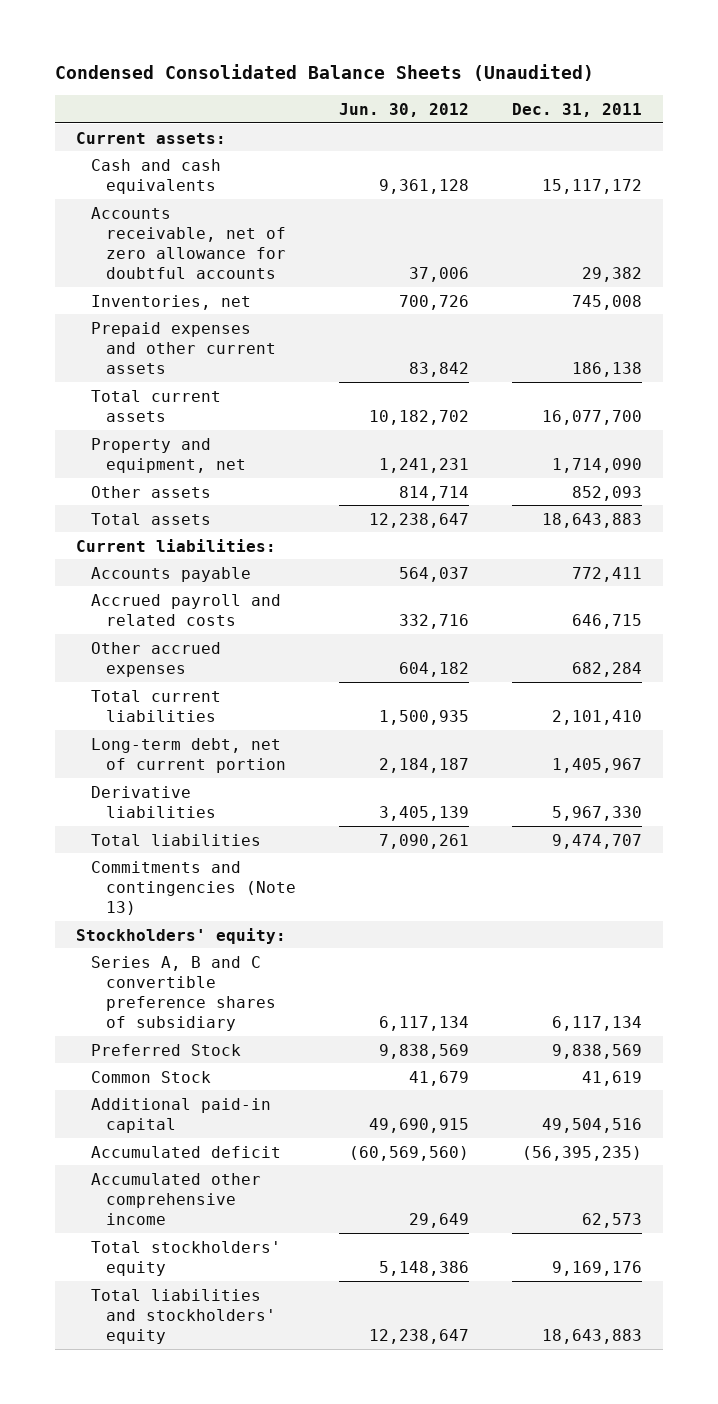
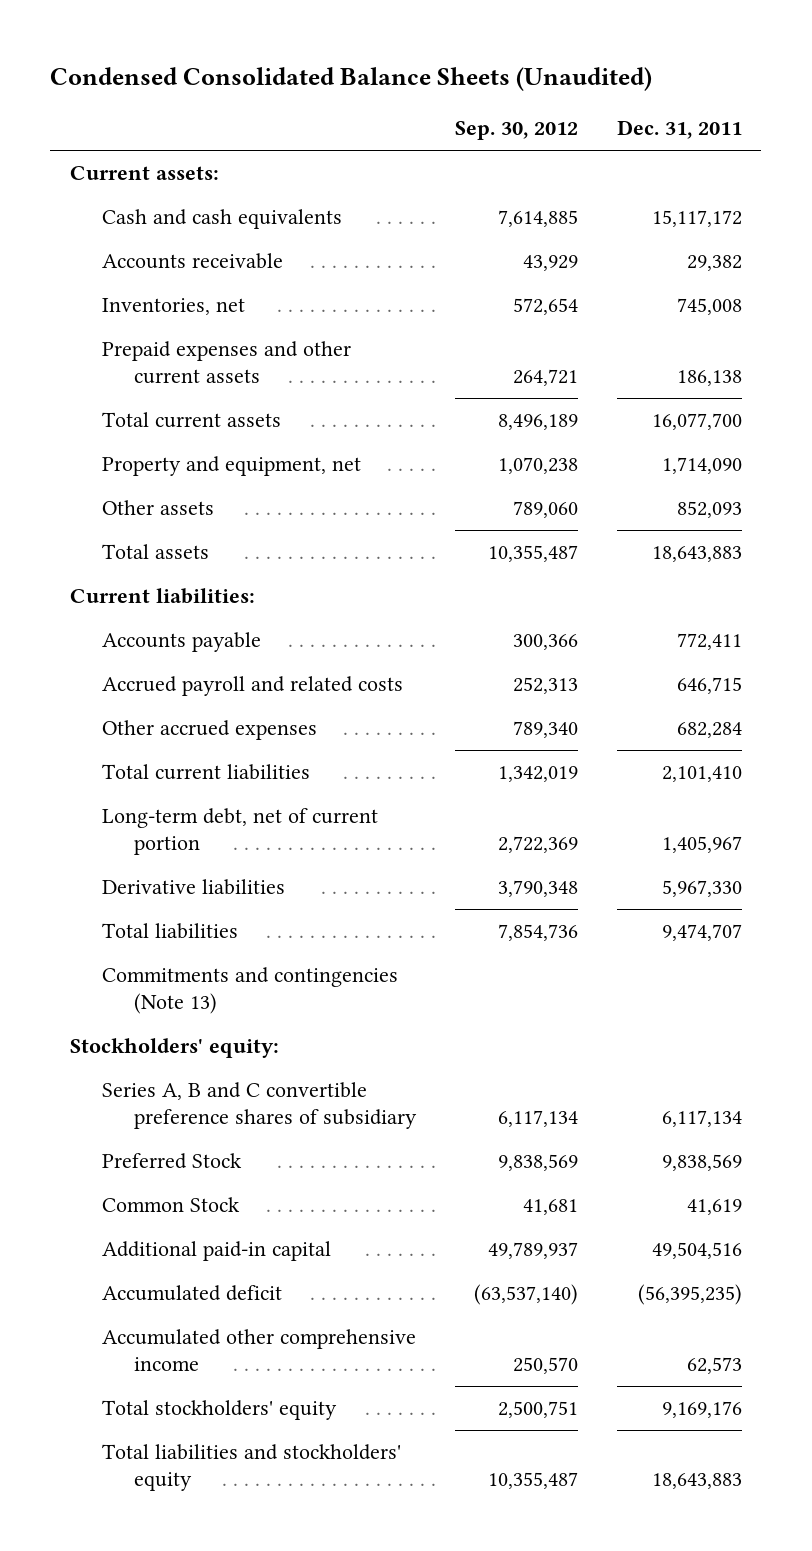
[339,102,470,117] Jun. 30, 2012 -> none
none -> [454,121,578,141] Sep. 30, 2012
[91,206,287,279] Accounts receivable, net of zero allowance for doubtful accounts -> [101,252,283,269] Accounts receivable

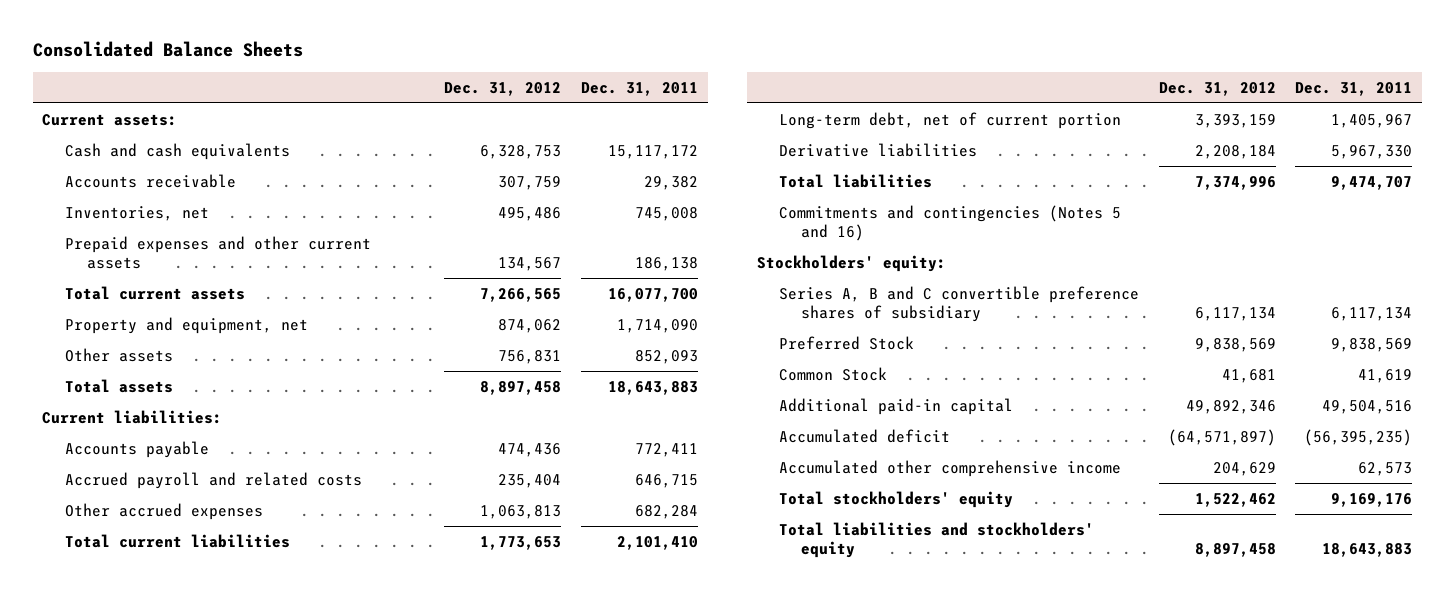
[50,66,653,91] Condensed Consolidated Balance Sheets (Unaudited) -> [32,41,303,58] Consolidated Balance Sheets
[454,121,578,141] Sep. 30, 2012 -> none
none -> [444,81,562,96] Dec. 31, 2012
[101,966,398,1014] Commitments and contingencies (Note 13) -> [778,204,1121,241] Commitments and contingencies (Notes 5 and 16)

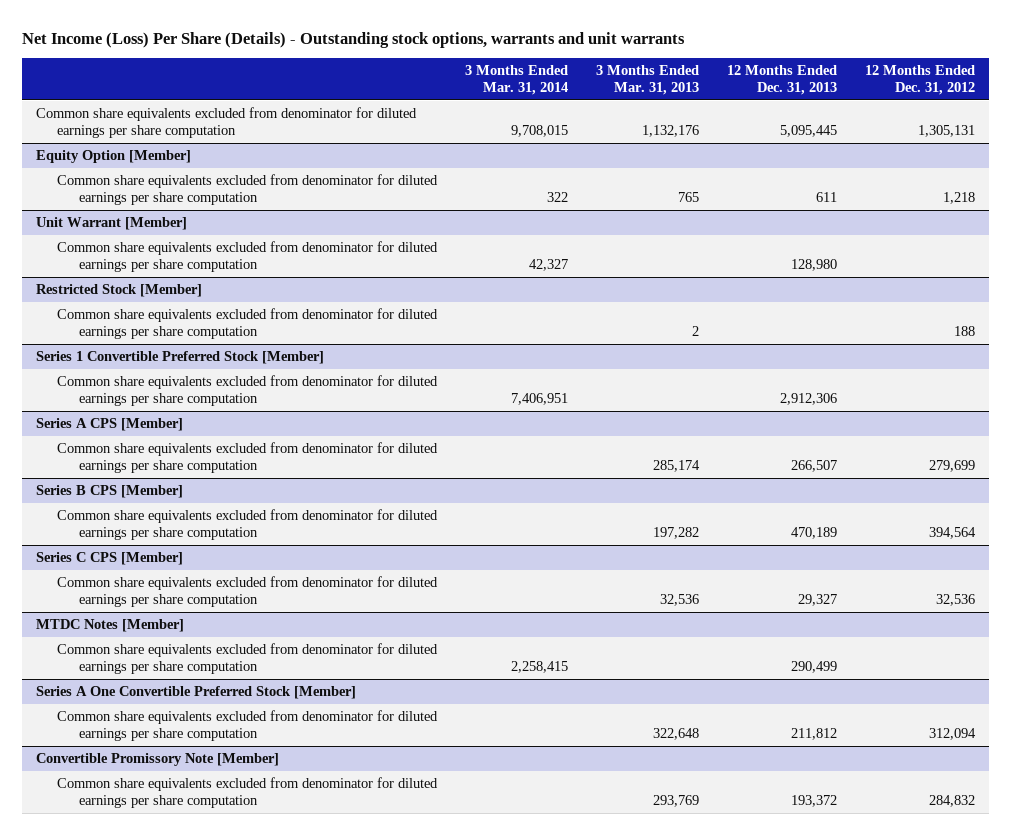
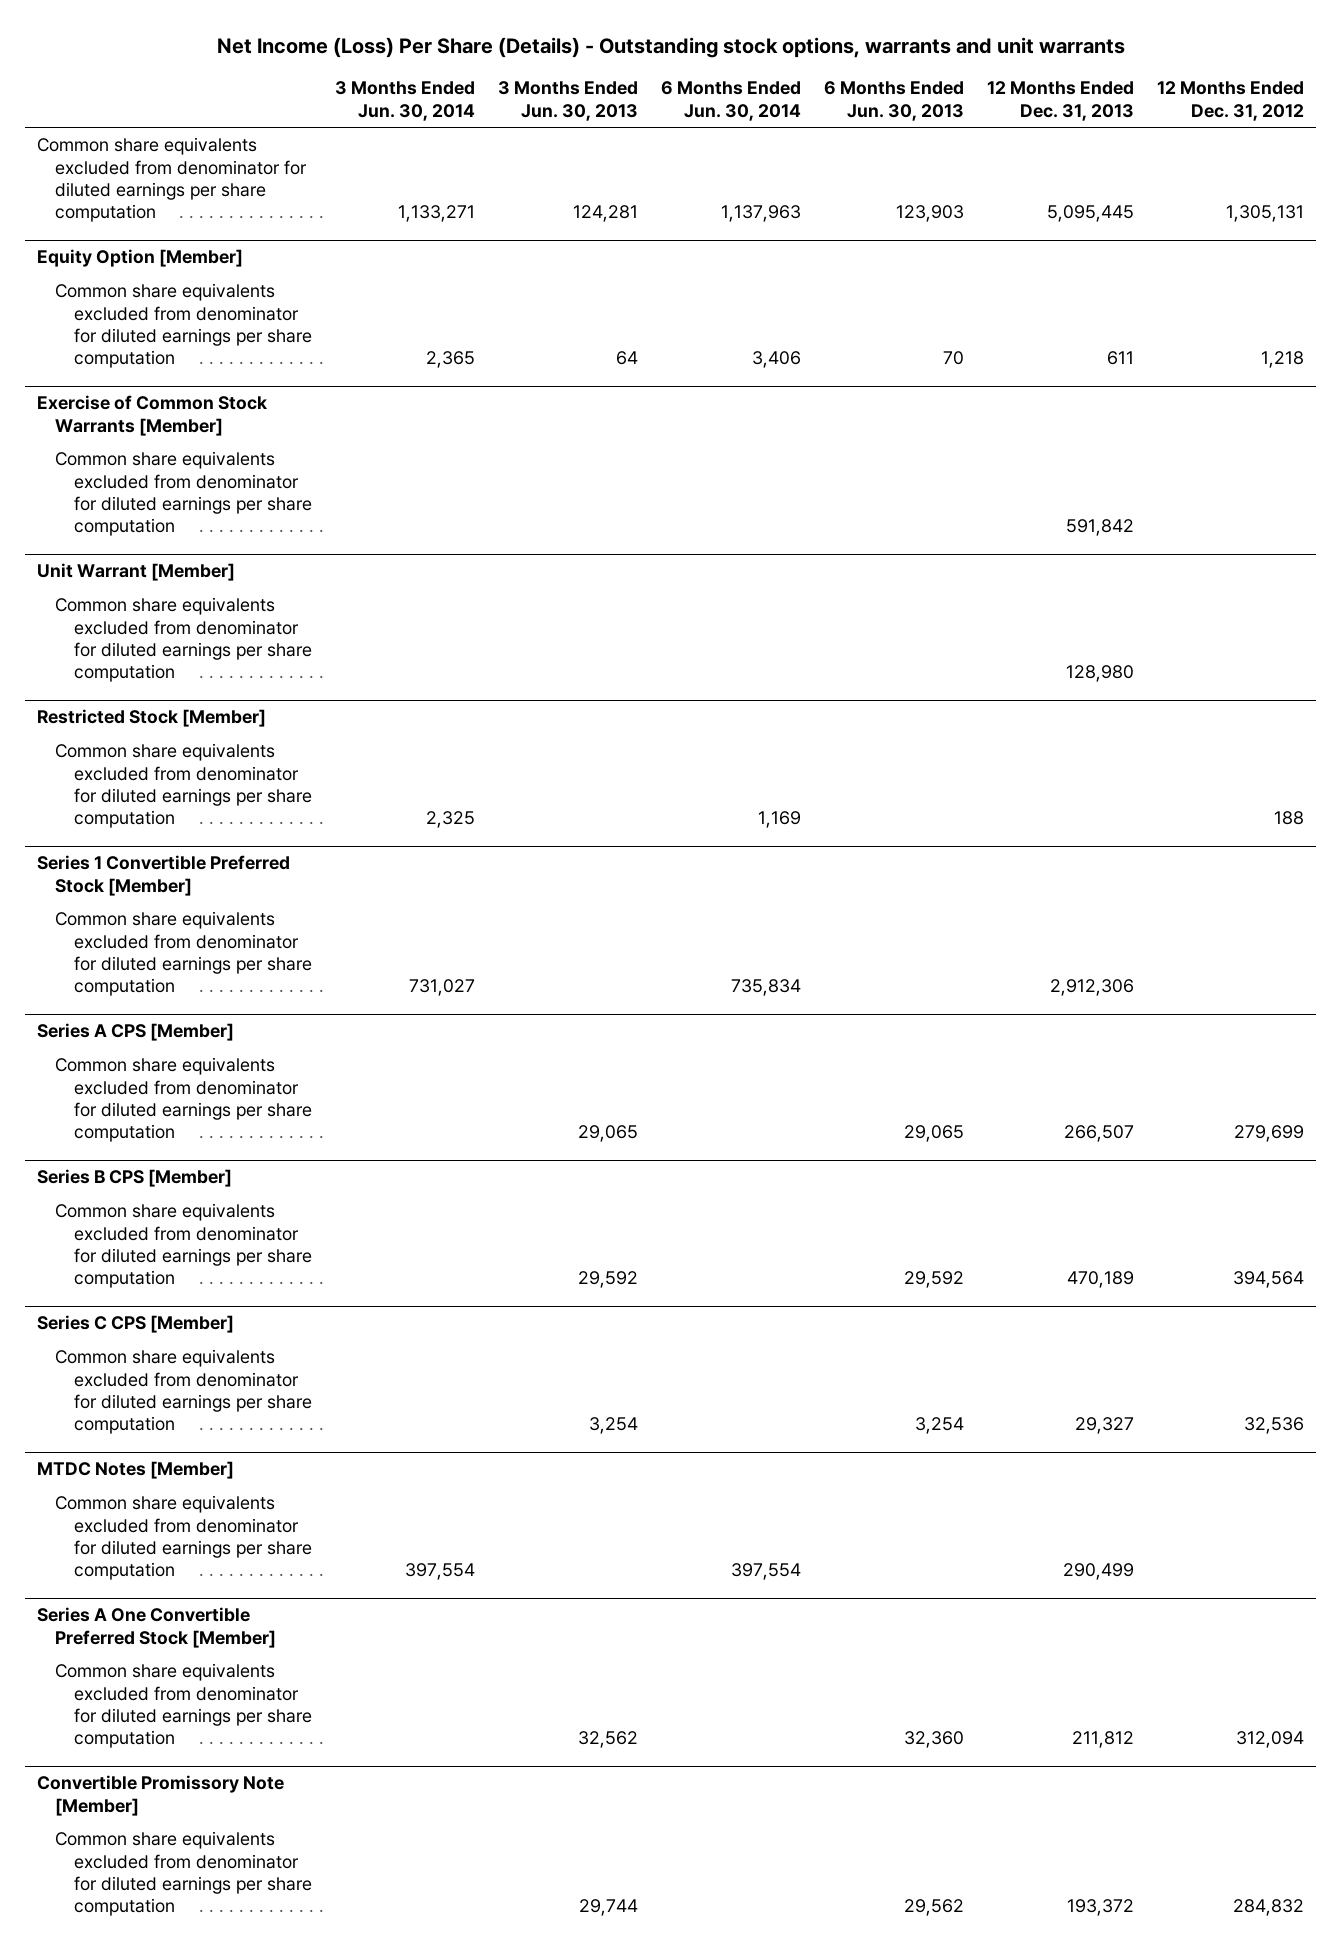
[465,65,569,95] 3 Months Ended Mar. 31, 2014 -> none
[596,65,700,95] 3 Months Ended Mar. 31, 2013 -> none
none -> [335,81,476,121] 3 Months Ended Jun. 30, 2014
none -> [498,81,639,121] 3 Months Ended Jun. 30, 2013
none -> [661,81,802,121] 6 Months Ended Jun. 30, 2014
none -> [824,81,965,121] 6 Months Ended Jun. 30, 2013
none -> [36,395,268,436] Exercise of Common Stock Warrants [Member]
none -> [55,451,313,537] Common share equivalents excluded from denominator for diluted earnings per share computation

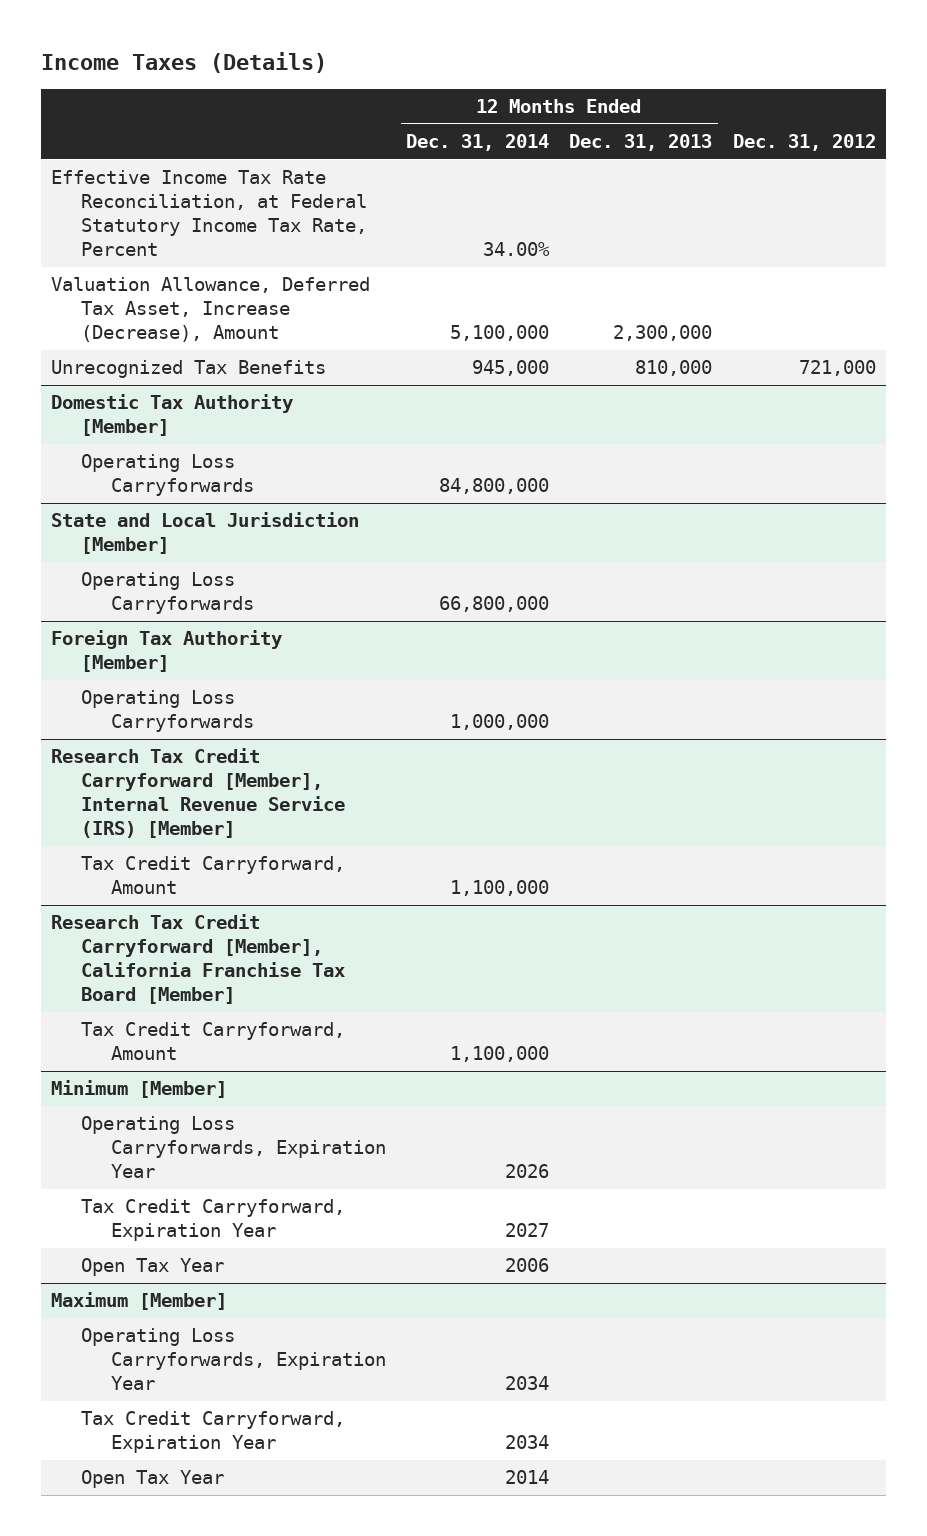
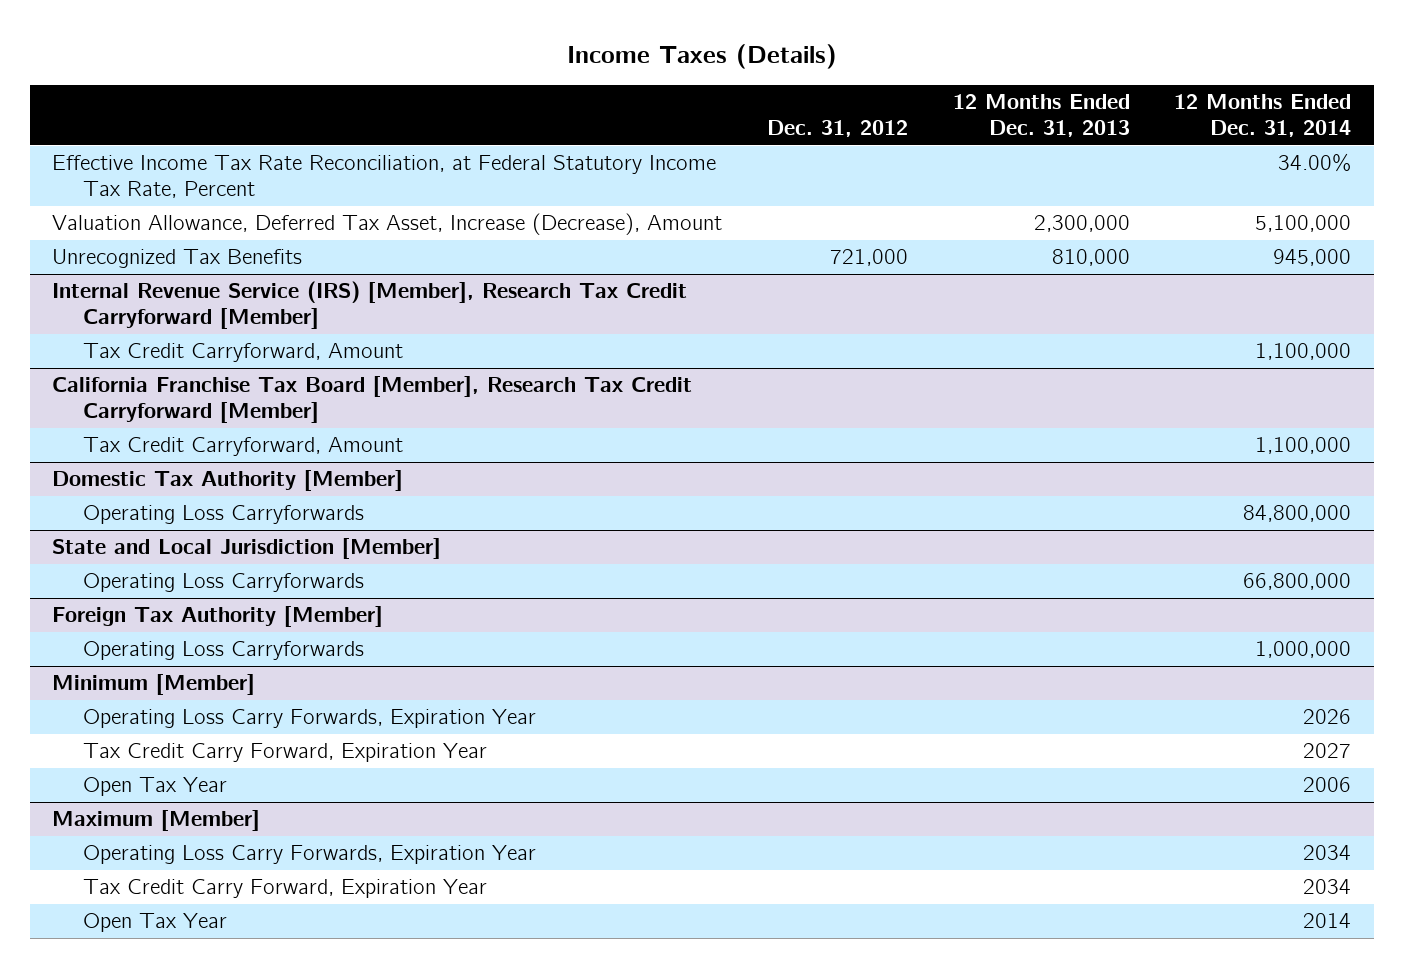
none -> [52,281,688,330] Internal Revenue Service (IRS) [Member], Research Tax Credit Carryforward [Member]
none -> [82,343,403,363] Tax Credit Carryforward, Amount
none -> [52,376,693,424] California Franchise Tax Board [Member], Research Tax Credit Carryforward [Member]
none -> [82,437,403,457] Tax Credit Carryforward, Amount
[51,748,345,839] Research Tax Credit Carryforward [Member], Internal Revenue Service (IRS) [Member] -> none
[80,856,345,895] Tax Credit Carryforward, Amount -> none
[51,914,345,1005] Research Tax Credit Carryforward [Member], California Franchise Tax Board [Member] -> none
[80,1022,345,1061] Tax Credit Carryforward, Amount -> none
[80,1116,386,1179] Operating Loss Carryforwards, Expiration Year -> [82,709,536,729] Operating Loss Carry Forwards, Expiration Year
[80,1199,345,1242] Tax Credit Carryforward, Expiration Year -> [82,743,487,763] Tax Credit Carry Forward, Expiration Year
[80,1328,386,1391] Operating Loss Carryforwards, Expiration Year -> [82,845,536,865] Operating Loss Carry Forwards, Expiration Year
[80,1411,345,1454] Tax Credit Carryforward, Expiration Year -> [82,879,487,899] Tax Credit Carry Forward, Expiration Year

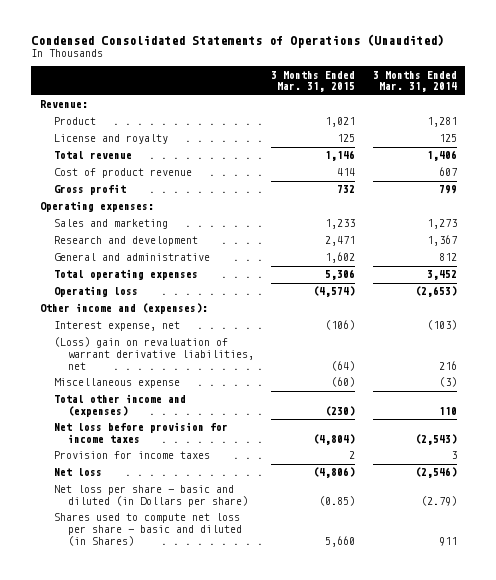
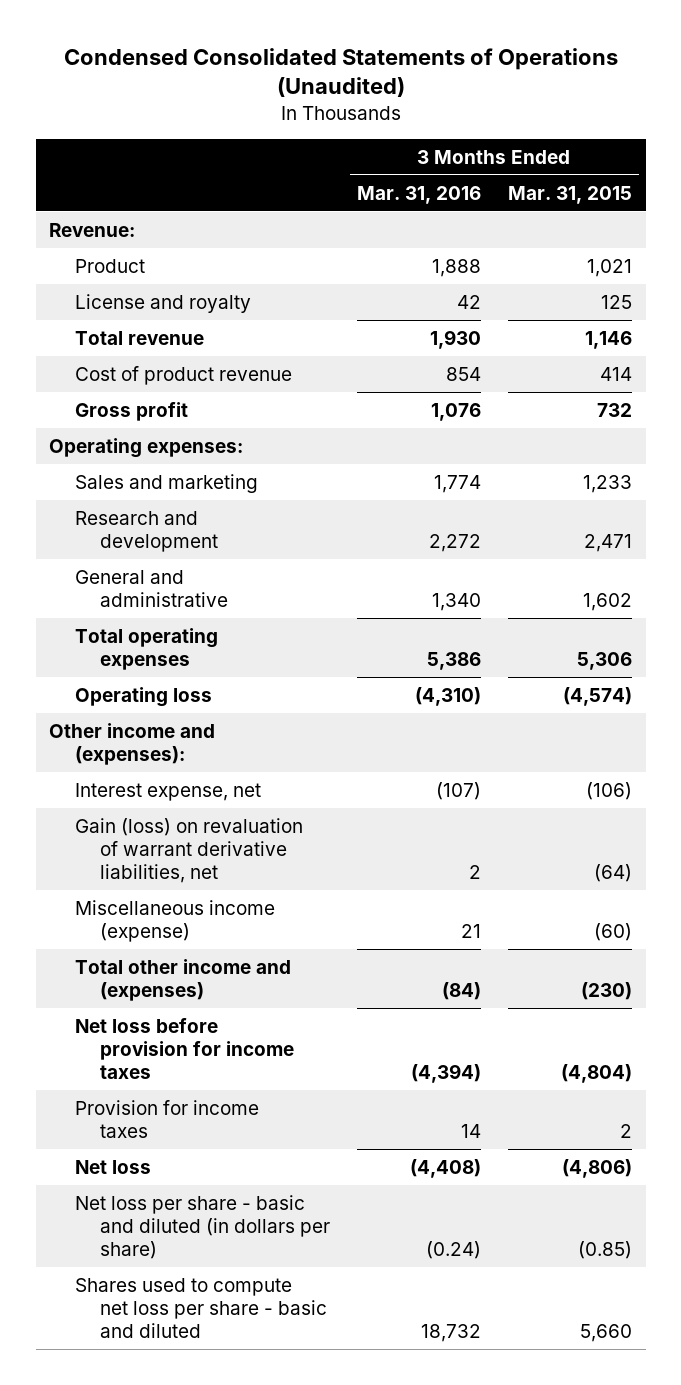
[372,70,457,93] 3 Months Ended Mar. 31, 2014 -> none
none -> [356,185,481,204] Mar. 31, 2016
[54,337,255,370] (Loss) gain on revaluation of warrant derivative liabilities, net -> [74,817,303,884] Gain (loss) on revaluation of warrant derivative liabilities, net
[54,378,181,389] Miscellaneous expense -> [74,899,275,943] Miscellaneous income (expense)
[54,485,249,508] Net loss per share - basic and diluted (in Dollars per share) -> [74,1194,330,1260] Net loss per share - basic and diluted (in dollars per share)
[54,513,243,546] Shares used to compute net loss per share - basic and diluted (in Shares) -> [74,1277,327,1339] Shares used to compute net loss per share - basic and diluted

